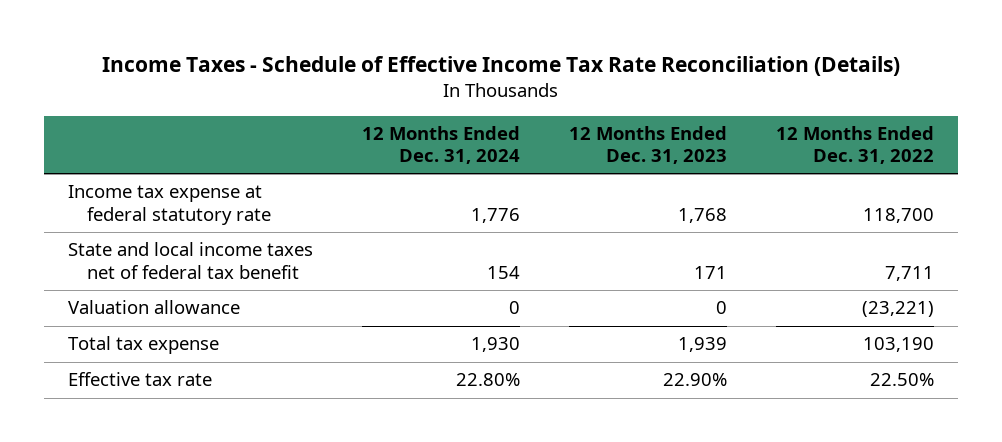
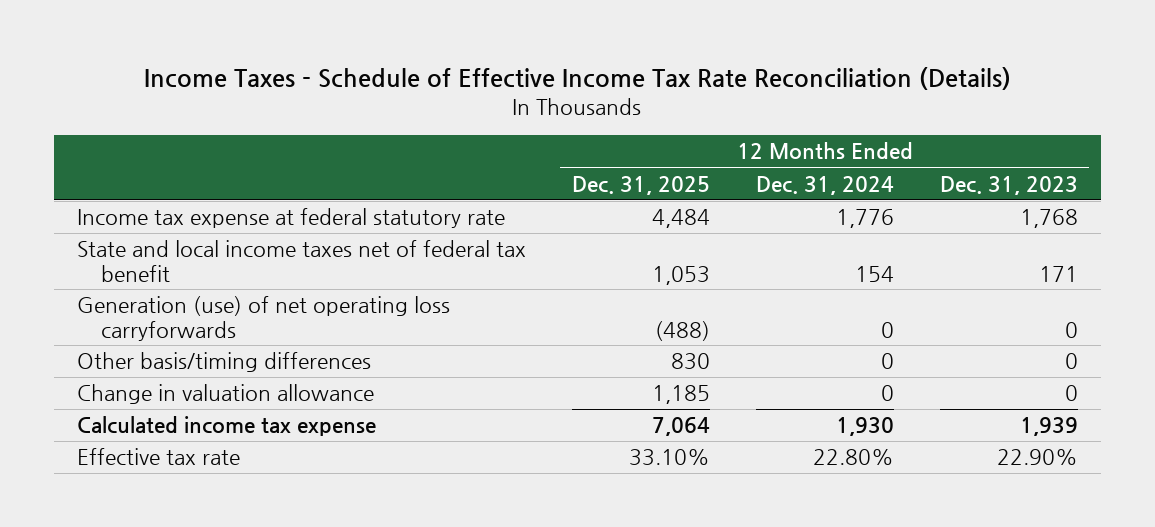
[775,126,934,165] 12 Months Ended Dec. 31, 2022 -> none
none -> [571,175,710,195] Dec. 31, 2025
none -> [76,296,450,341] Generation (use) of net operating loss carryforwards
none -> [76,352,371,373] Other basis/timing differences
[68,300,241,315] Valuation allowance -> [76,384,374,405] Change in valuation allowance
[68,336,220,355] Total tax expense -> [76,416,376,437] Calculated income tax expense

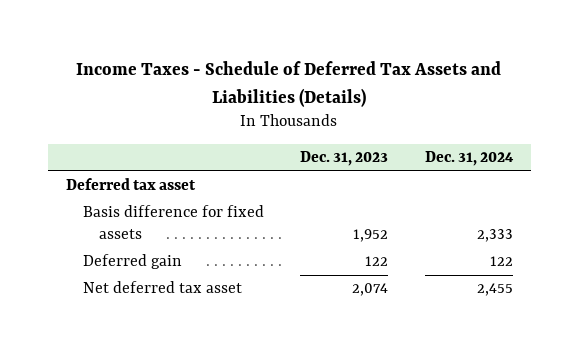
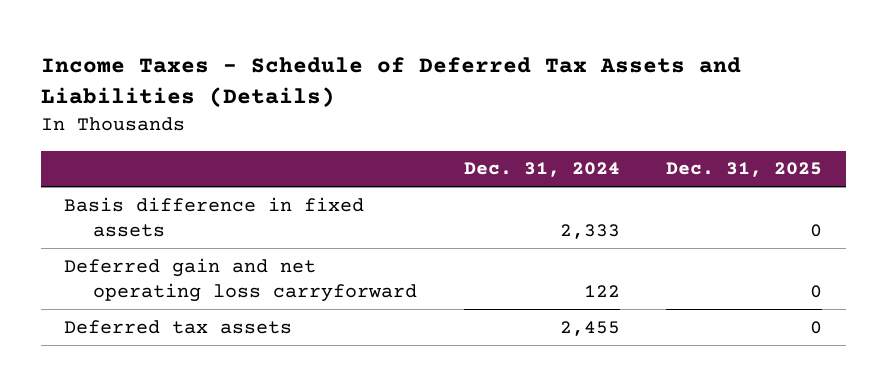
[300,151,389,167] Dec. 31, 2023 -> none
none -> [666,162,823,178] Dec. 31, 2025
[66,178,197,191] Deferred tax asset -> none
[82,205,264,240] Basis difference for fixed assets -> [64,196,365,238] Basis difference in fixed assets
[82,254,182,270] Deferred gain -> [64,257,418,303] Deferred gain and net operating loss carryforward
[82,281,242,294] Net deferred tax asset -> [64,319,293,334] Deferred tax assets

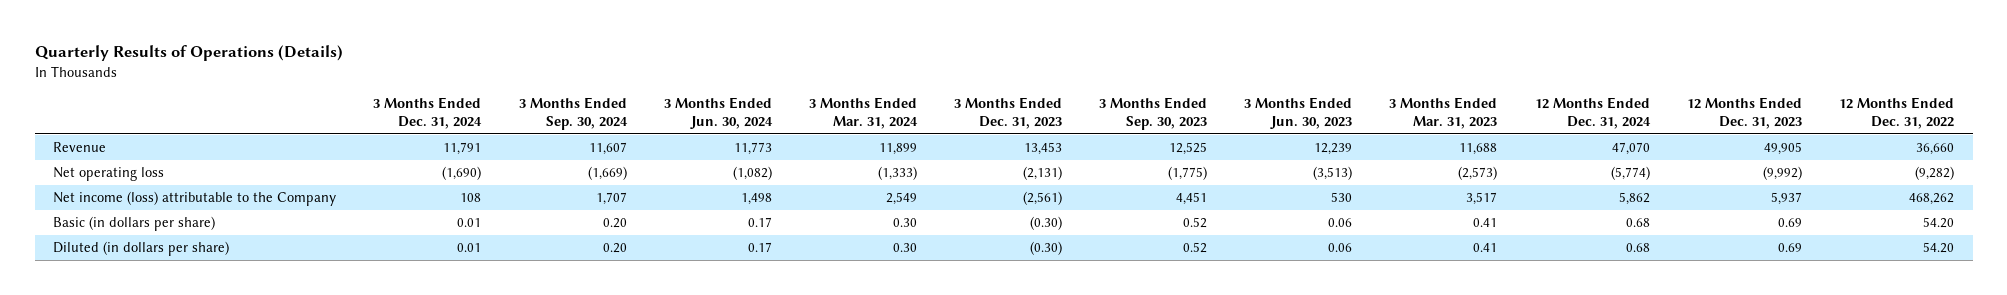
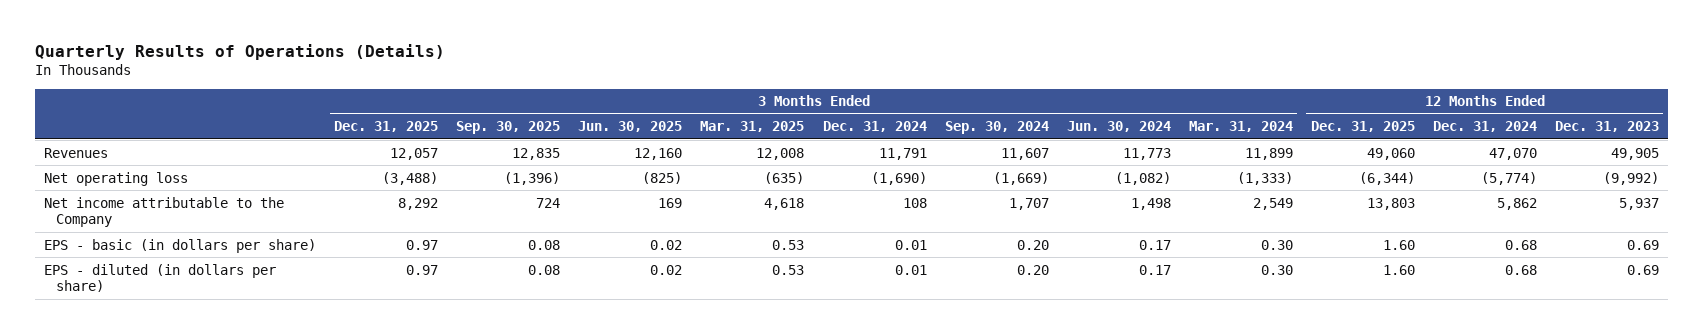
[954,97,1063,130] 3 Months Ended Dec. 31, 2023 -> none
[1099,97,1208,131] 3 Months Ended Sep. 30, 2023 -> none
[1244,97,1353,130] 3 Months Ended Jun. 30, 2023 -> none
[1389,97,1498,130] 3 Months Ended Mar. 31, 2023 -> none
[1838,97,1954,130] 12 Months Ended Dec. 31, 2022 -> none
none -> [334,121,439,133] Dec. 31, 2025
none -> [456,121,561,135] Sep. 30, 2025
none -> [578,121,683,133] Jun. 30, 2025
none -> [700,121,805,133] Mar. 31, 2025
none -> [1310,121,1415,133] Dec. 31, 2025
[53,142,107,153] Revenue -> [44,147,109,158] Revenues
[53,191,337,207] Net income (loss) attributable to the Company -> [44,196,285,228] Net income attributable to the Company
[53,216,216,232] Basic (in dollars per share) -> [44,238,317,253] EPS - basic (in dollars per share)
[53,241,230,257] Diluted (in dollars per share) -> [44,263,277,293] EPS - diluted (in dollars per share)

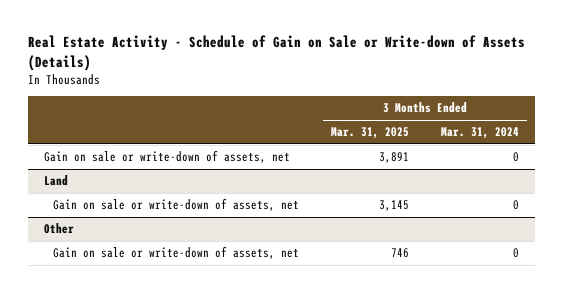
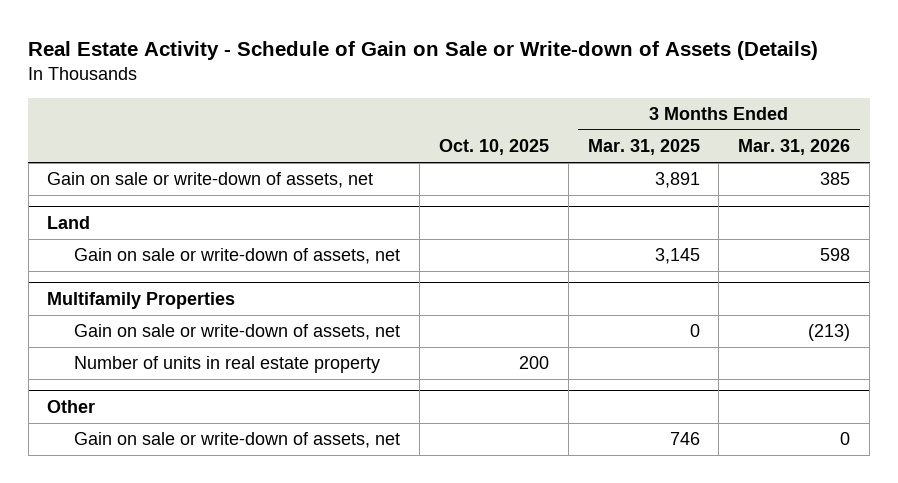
[441,127,520,140] Mar. 31, 2024 -> none
none -> [439,139,550,156] Oct. 10, 2025
none -> [738,139,851,156] Mar. 31, 2026
none -> [47,291,236,309] Multifamily Properties
none -> [74,324,401,341] Gain on sale or write-down of assets, net
none -> [74,356,381,374] Number of units in real estate property

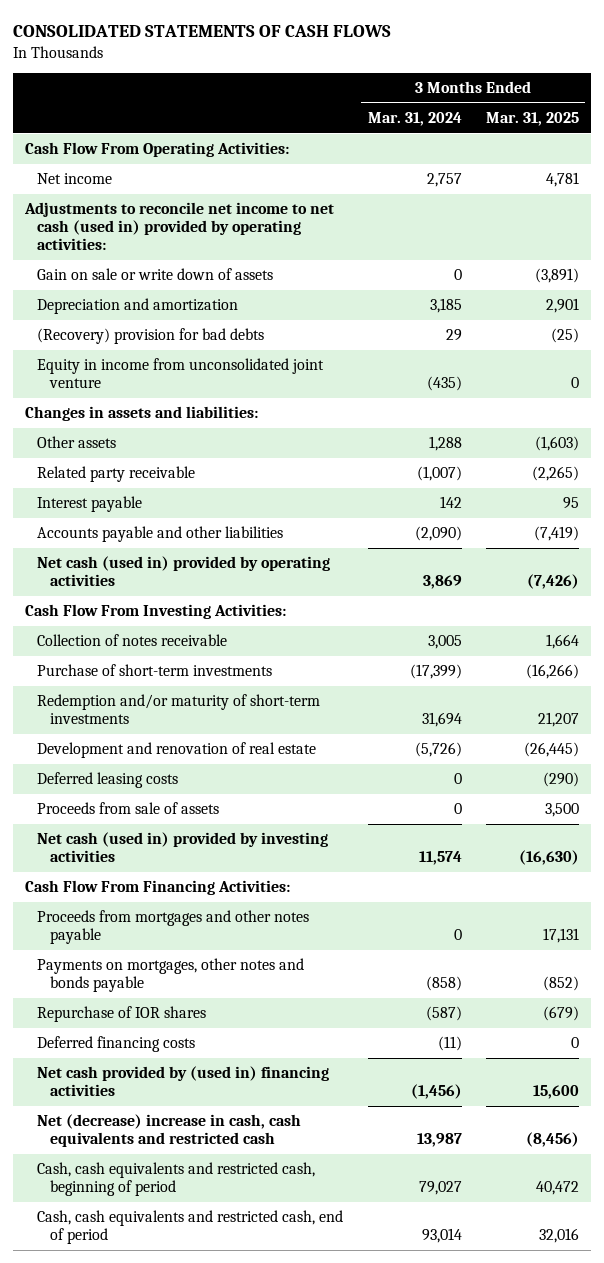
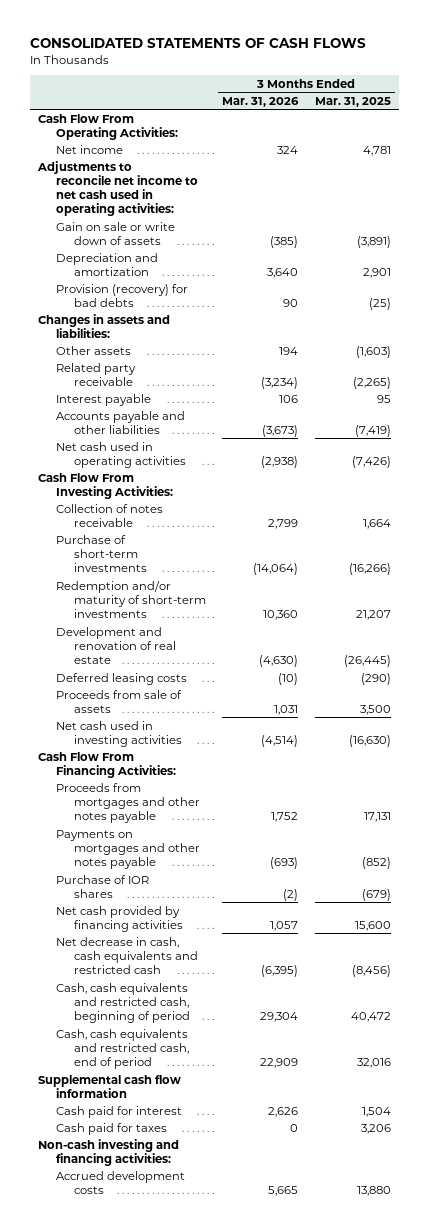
[367,112,462,127] Mar. 31, 2024 -> none
none -> [222,97,300,108] Mar. 31, 2026
[23,202,334,251] Adjustments to reconcile net income to net cash (used in) provided by operating activities: -> [36,160,198,217] Adjustments to reconcile net income to net cash used in operating activities:
[37,358,325,389] Equity in income from unconsolidated joint venture -> none
[37,328,265,345] (Recovery) provision for bad debts -> [55,283,188,307] Provision (recovery) for bad debts
[37,556,331,587] Net cash (used in) provided by operating activities -> [55,441,186,468] Net cash used in operating activities
[37,832,329,863] Net cash (used in) provided by investing activities -> [55,720,182,747] Net cash used in investing activities
[37,1036,196,1053] Deferred financing costs -> none
[37,958,305,993] Payments on mortgages, other notes and bonds payable -> [55,829,200,870] Payments on mortgages and other notes payable
[37,1006,207,1023] Repurchase of IOR shares -> [55,874,149,898] Purchase of IOR shares
[37,1066,330,1097] Net cash provided by (used in) financing activities -> [55,905,183,932] Net cash provided by financing activities
[37,1114,302,1148] Net (decrease) increase in cash, cash equivalents and restricted cash -> [55,936,198,975] Net decrease in cash, cash equivalents and restricted cash
none -> [37,1074,181,1098] Supplemental cash flow information
none -> [55,1105,182,1118] Cash paid for interest
none -> [55,1122,167,1135] Cash paid for taxes
none -> [37,1138,179,1166] Non-cash investing and financing activities:
none -> [55,1170,185,1194] Accrued development costs

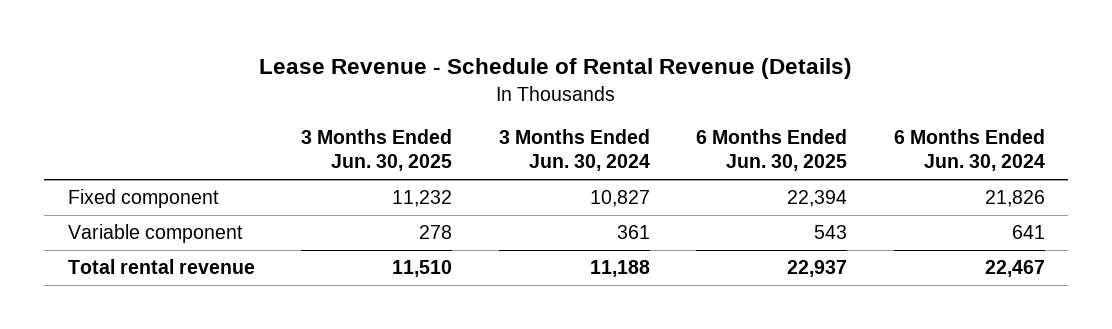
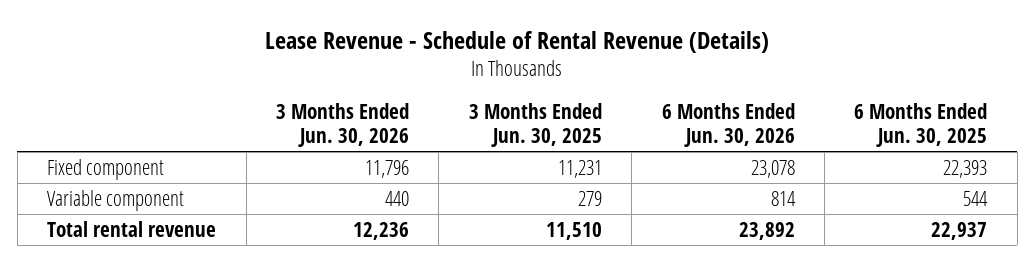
[498,129,650,172] 3 Months Ended Jun. 30, 2024 -> none
[893,129,1045,172] 6 Months Ended Jun. 30, 2024 -> none
none -> [275,102,409,148] 3 Months Ended Jun. 30, 2026
none -> [661,102,795,148] 6 Months Ended Jun. 30, 2026
[392,190,453,208] 11,232 -> [557,159,602,178] 11,231
[787,190,848,208] 22,394 -> [943,159,988,178] 22,393
[419,225,453,240] 278 -> [577,190,602,206] 279
[814,225,848,240] 543 -> [963,190,989,206] 544

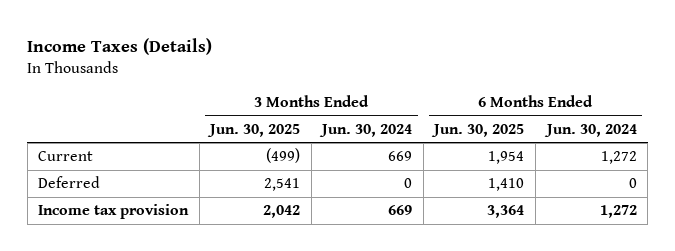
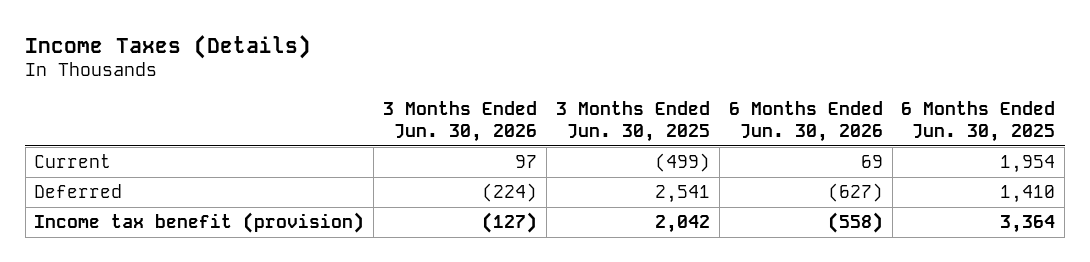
[319,123,413,137] Jun. 30, 2024 -> none
[543,123,637,137] Jun. 30, 2024 -> none
none -> [383,101,538,142] 3 Months Ended Jun. 30, 2026
none -> [728,101,883,142] 6 Months Ended Jun. 30, 2026
[38,204,190,220] Income tax provision -> [34,212,365,234] Income tax benefit (provision)

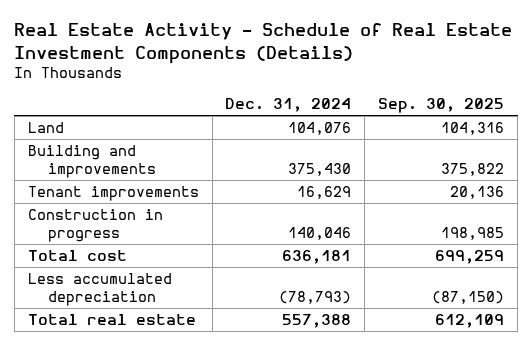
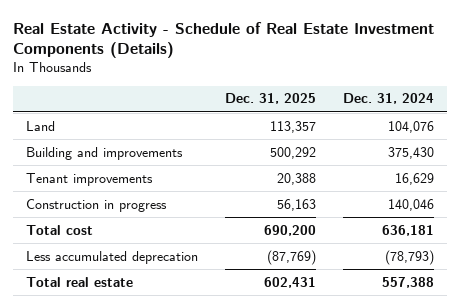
[378,98,505,114] Sep. 30, 2025 -> none
none -> [225,93,317,105] Dec. 31, 2025
[27,272,172,306] Less accumulated depreciation -> [26,250,199,264] Less accumulated deprecation

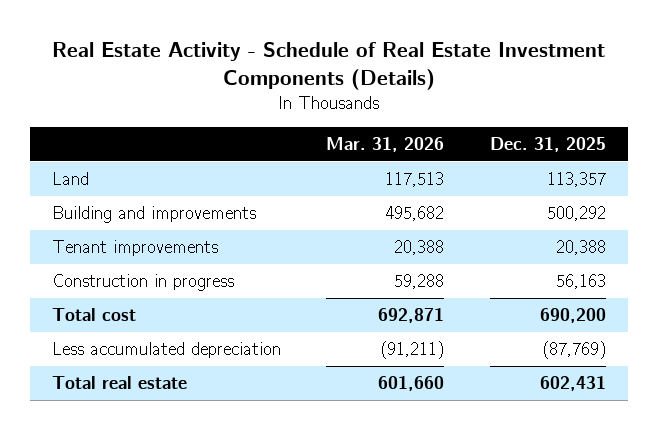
[342,93,434,105] Dec. 31, 2024 -> none
none -> [326,137,445,153] Mar. 31, 2026
[26,250,199,264] Less accumulated deprecation -> [52,342,282,359] Less accumulated depreciation

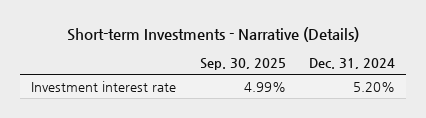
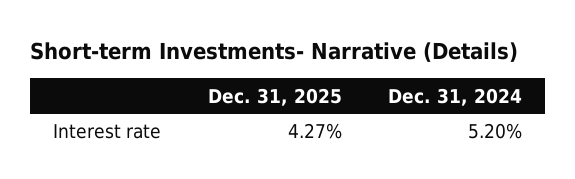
[67,26,360,42] Short-term Investments - Narrative (Details) -> [29,42,518,63] Short-term Investments- Narrative (Details)
[199,58,286,71] Sep. 30, 2025 -> none
none -> [207,87,342,106] Dec. 31, 2025
[31,80,177,92] Investment interest rate -> [53,124,162,140] Interest rate

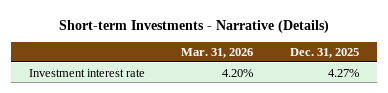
[29,42,518,63] Short-term Investments- Narrative (Details) -> [58,20,329,34] Short-term Investments - Narrative (Details)
[388,87,523,106] Dec. 31, 2024 -> none
none -> [181,47,254,58] Mar. 31, 2026
[53,124,162,140] Interest rate -> [28,68,145,77] Investment interest rate

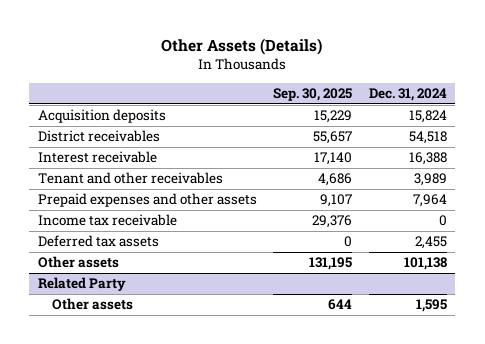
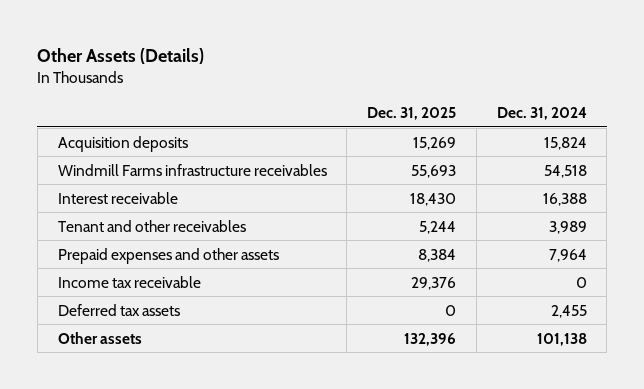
[273,88,353,102] Sep. 30, 2025 -> none
none -> [367,106,457,120] Dec. 31, 2025
[37,130,160,143] District receivables -> [57,163,327,176] Windmill Farms infrastructure receivables
[37,277,126,292] Related Party -> none
[51,298,133,311] Other assets -> none

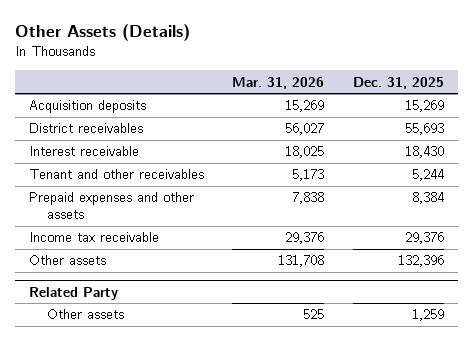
[496,106,587,120] Dec. 31, 2024 -> none
none -> [232,76,325,89] Mar. 31, 2026
[57,163,327,176] Windmill Farms infrastructure receivables -> [29,123,144,134] District receivables
[57,303,180,316] Deferred tax assets -> none
none -> [29,286,119,300] Related Party
none -> [47,309,125,320] Other assets

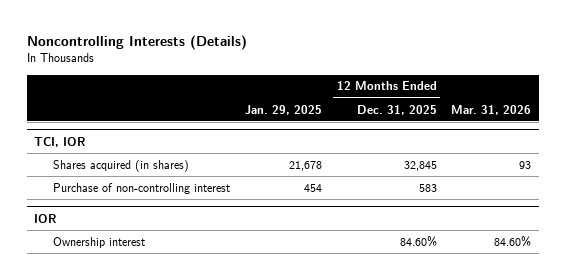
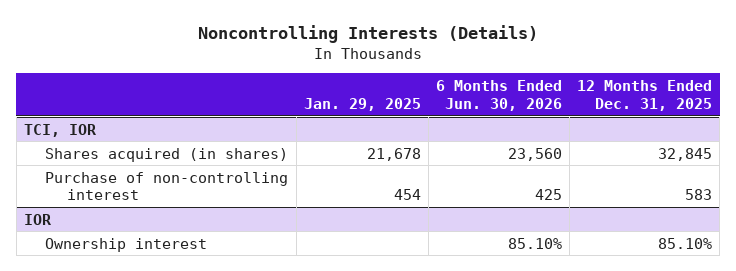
[451,104,532,115] Mar. 31, 2026 -> none
none -> [435,80,562,111] 6 Months Ended Jun. 30, 2026
[399,235,437,247] 84.60% -> [658,237,713,249] 85.10%

